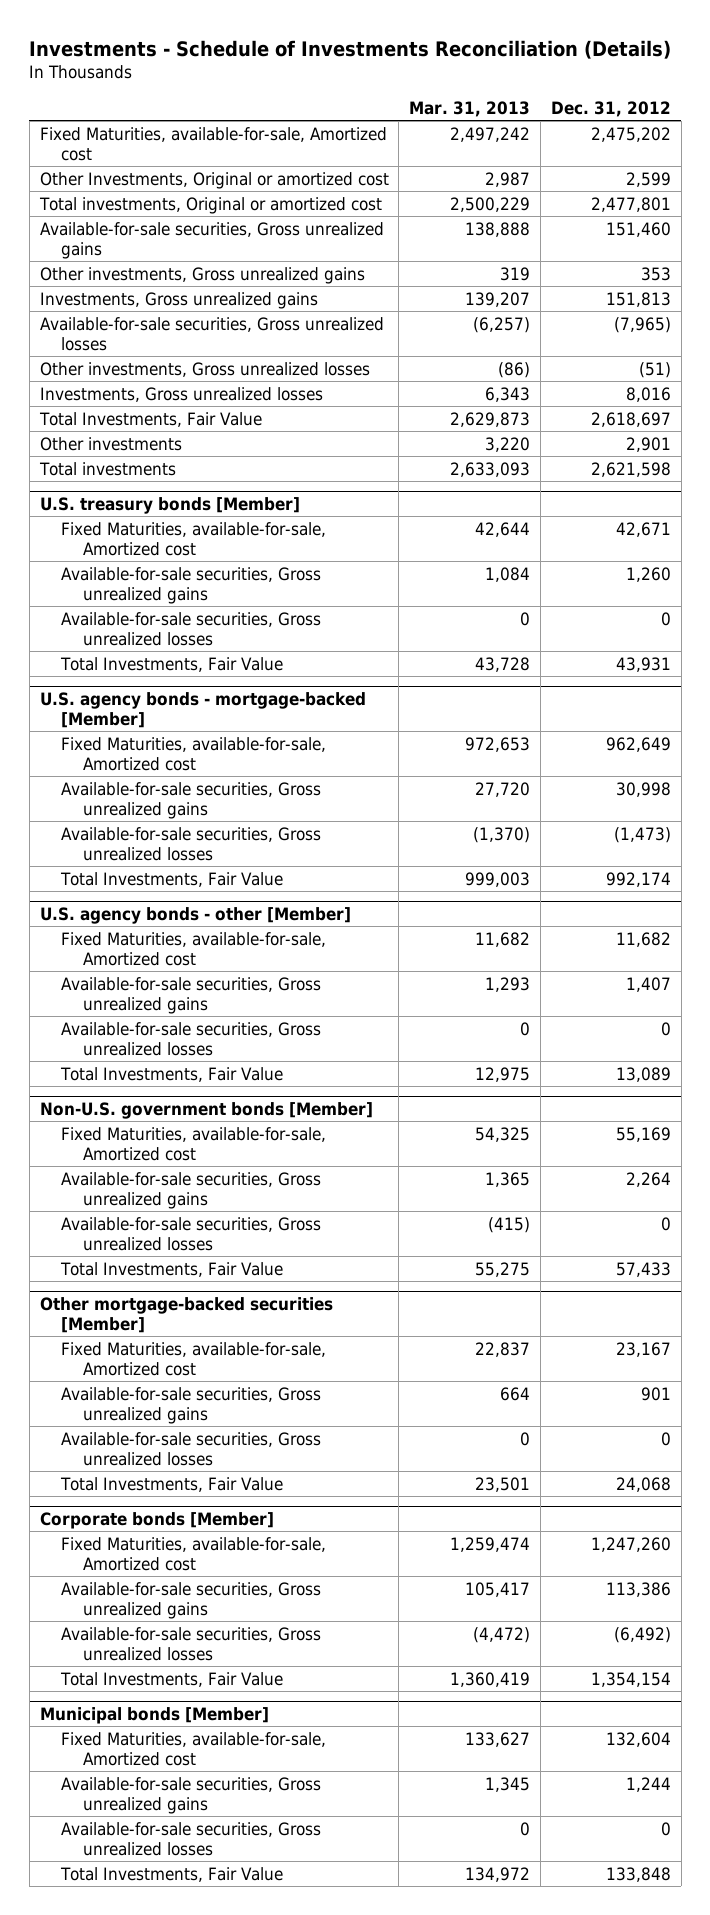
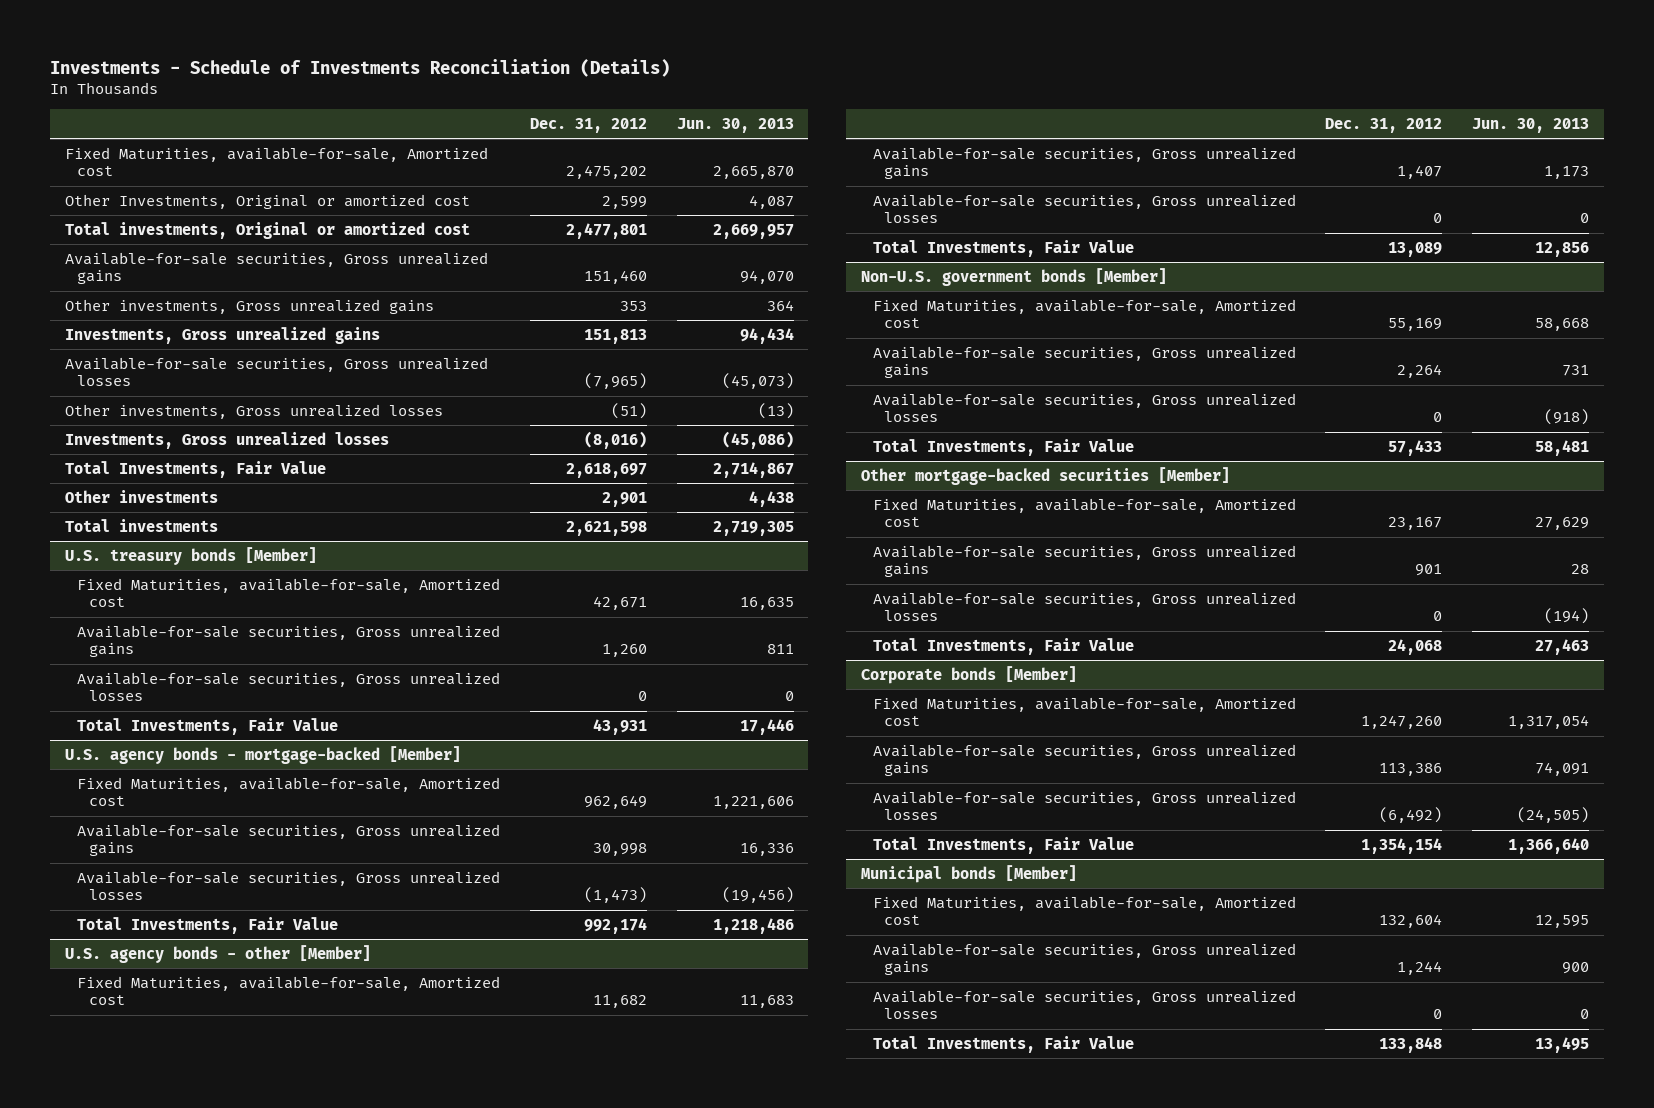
[409,100,531,117] Mar. 31, 2013 -> none
none -> [676,117,794,133] Jun. 30, 2013
[625,386,671,402] 8,016 -> [583,430,647,449] (8,016)

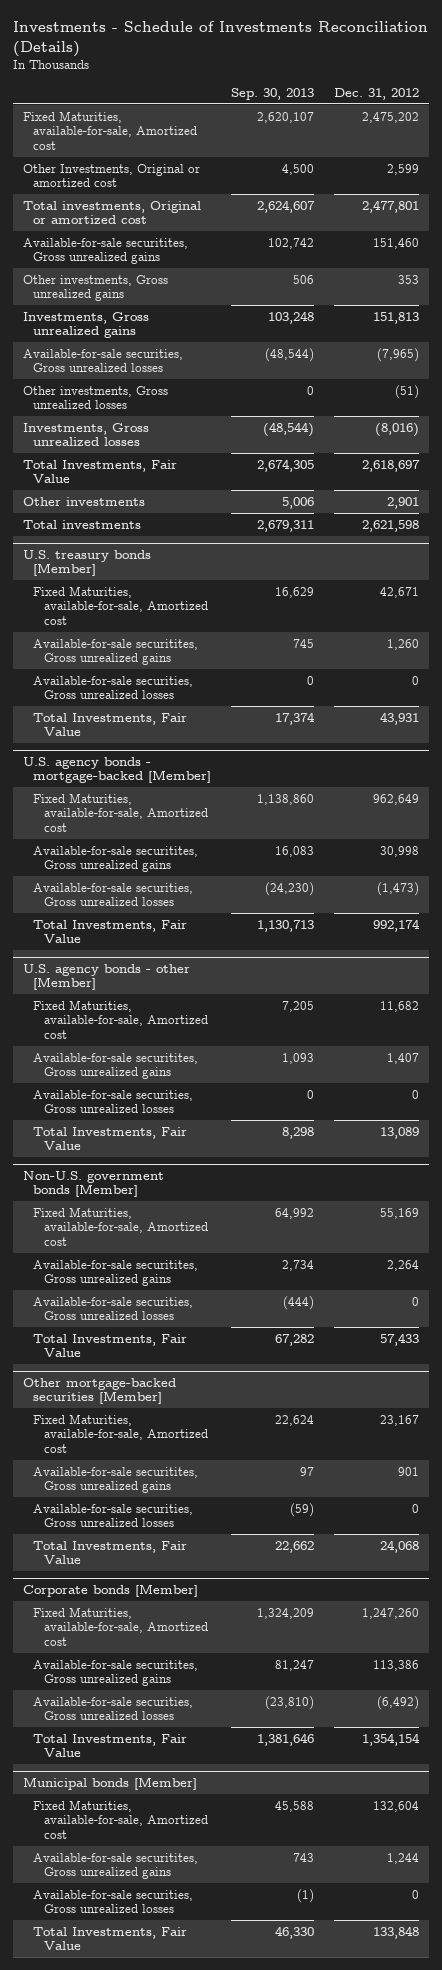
[676,117,794,133] Jun. 30, 2013 -> none
none -> [231,87,315,100] Sep. 30, 2013
[65,251,489,285] Available-for-sale securities, Gross unrealized gains -> [22,237,188,265] Available-for-sale securitites, Gross unrealized gains
[76,624,500,658] Available-for-sale securities, Gross unrealized gains -> [33,638,199,666] Available-for-sale securitites, Gross unrealized gains
[76,823,500,857] Available-for-sale securities, Gross unrealized gains -> [33,845,199,873] Available-for-sale securitites, Gross unrealized gains
[872,146,1296,180] Available-for-sale securities, Gross unrealized gains -> [33,1052,199,1080] Available-for-sale securitites, Gross unrealized gains
[872,345,1296,379] Available-for-sale securities, Gross unrealized gains -> [33,1259,199,1287] Available-for-sale securitites, Gross unrealized gains
[872,544,1296,578] Available-for-sale securities, Gross unrealized gains -> [33,1466,199,1494] Available-for-sale securitites, Gross unrealized gains
[872,743,1296,777] Available-for-sale securities, Gross unrealized gains -> [33,1659,199,1687] Available-for-sale securitites, Gross unrealized gains
[872,942,1296,976] Available-for-sale securities, Gross unrealized gains -> [33,1852,199,1880] Available-for-sale securitites, Gross unrealized gains

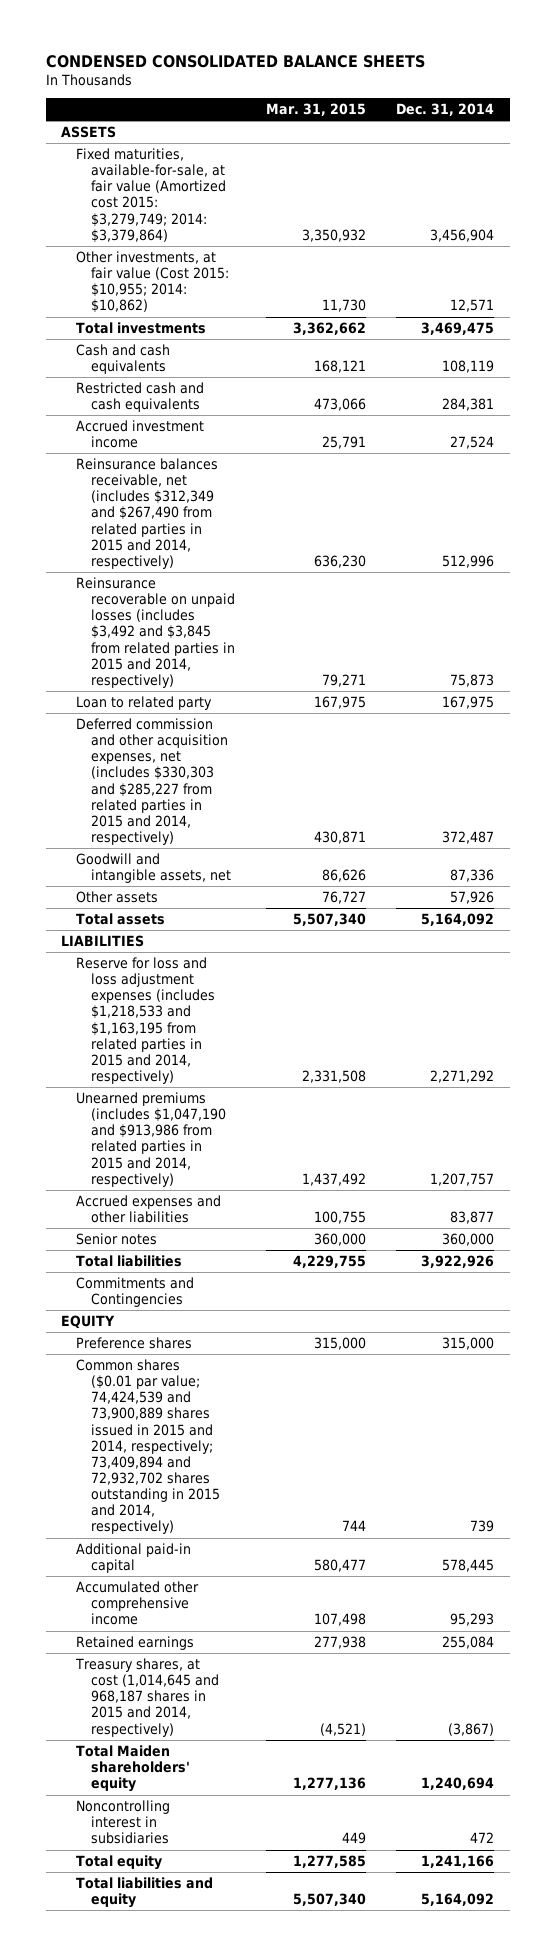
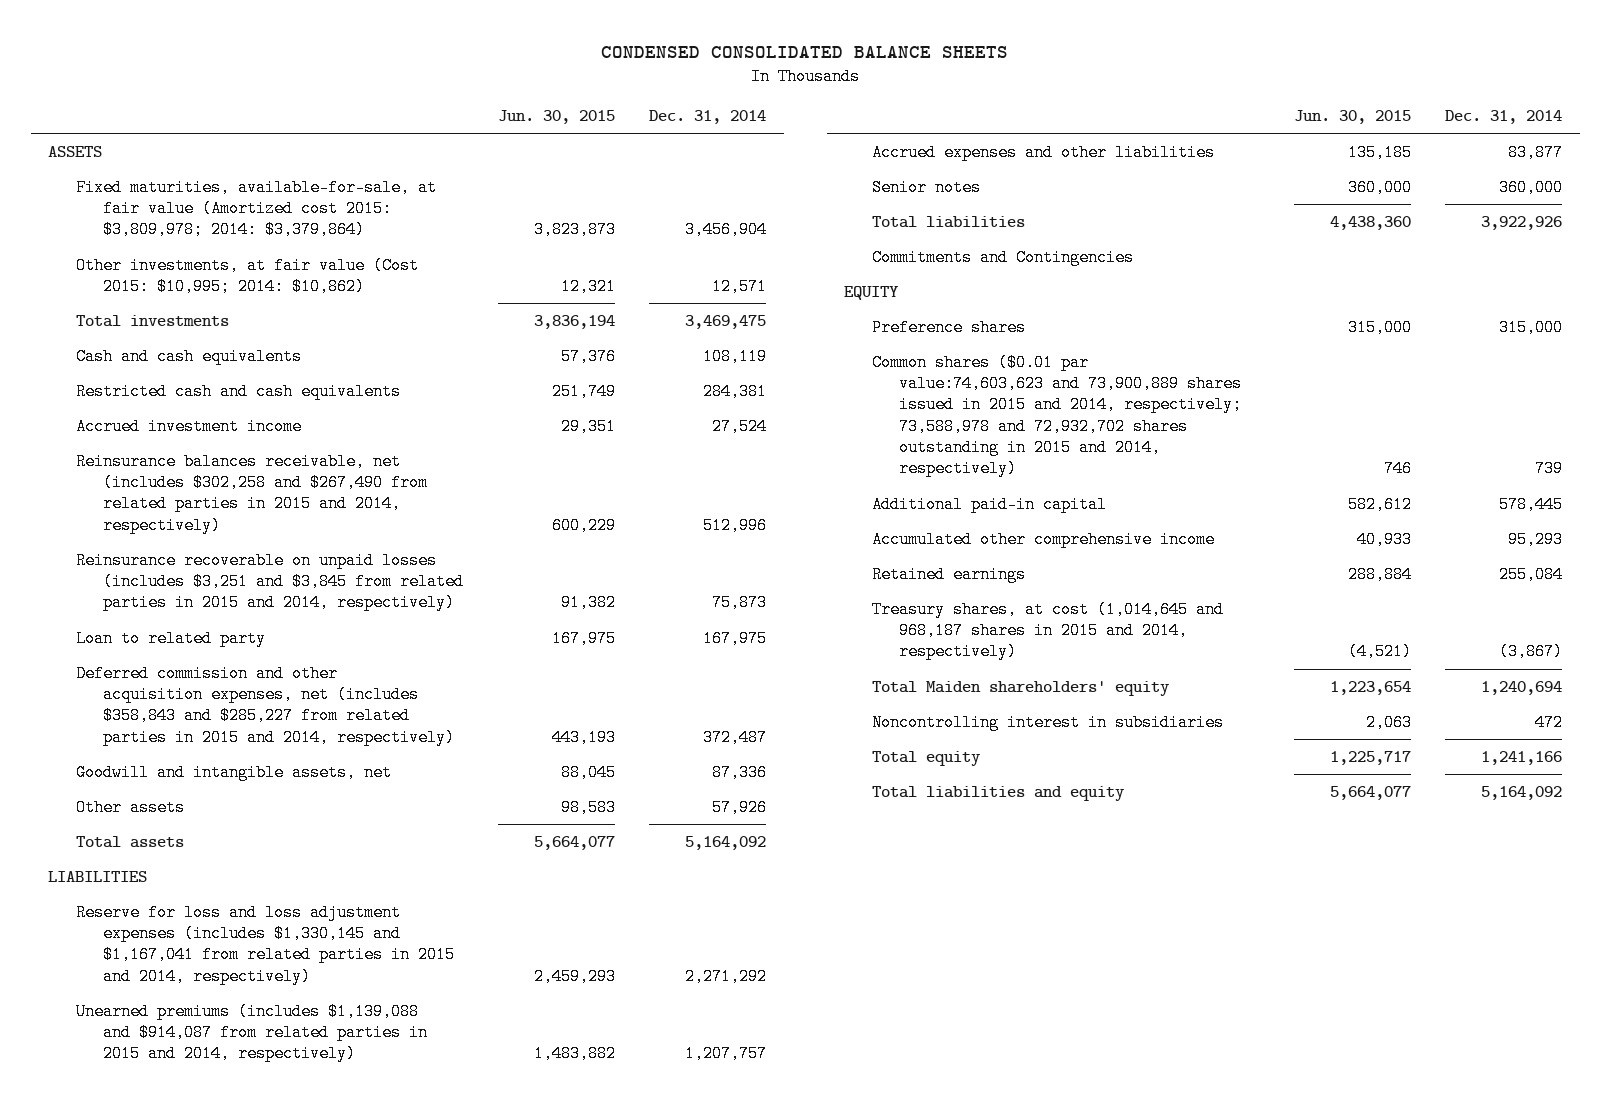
[265,103,366,117] Mar. 31, 2015 -> none
none -> [497,109,615,124] Jun. 30, 2015
[76,148,227,243] Fixed maturities, available-for-sale, at fair value (Amortized cost 2015: $3,279,749; 2014: $3,379,864) -> [75,178,437,239] Fixed maturities, available-for-sale, at fair value (Amortized cost 2015: $3,809,978; 2014: $3,379,864)
[76,251,230,314] Other investments, at fair value (Cost 2015: $10,955; 2014: $10,862) -> [75,256,419,296] Other investments, at fair value (Cost 2015: $10,995; 2014: $10,862)
[76,458,219,569] Reinsurance balances receivable, net (includes $312,349 and $267,490 from related parties in 2015 and 2014, respectively) -> [75,452,429,534] Reinsurance balances receivable, net (includes $302,258 and $267,490 from related parties in 2015 and 2014, respectively)
[76,577,236,688] Reinsurance recoverable on unpaid losses (includes $3,492 and $3,845 from related parties in 2015 and 2014, respectively) -> [75,551,465,612] Reinsurance recoverable on unpaid losses (includes $3,251 and $3,845 from related parties in 2015 and 2014, respectively)
[76,718,229,846] Deferred commission and other acquisition expenses, net (includes $330,303 and $285,227 from related parties in 2015 and 2014, respectively) -> [75,664,456,746] Deferred commission and other acquisition expenses, net (includes $358,843 and $285,227 from related parties in 2015 and 2014, respectively)
[76,957,216,1085] Reserve for loss and loss adjustment expenses (includes $1,218,533 and $1,163,195 from related parties in 2015 and 2014, respectively) -> [75,903,456,985] Reserve for loss and loss adjustment expenses (includes $1,330,145 and $1,167,041 from related parties in 2015 and 2014, respectively)
[76,1092,227,1187] Unearned premiums (includes $1,047,190 and $913,986 from related parties in 2015 and 2014, respectively) -> [75,1002,429,1063] Unearned premiums (includes $1,139,088 and $914,087 from related parties in 2015 and 2014, respectively)
[76,1359,221,1535] Common shares ($0.01 par value; 74,424,539 and 73,900,889 shares issued in 2015 and 2014, respectively; 73,409,894 and 72,932,702 shares outstanding in 2015 and 2014, respectively) -> [871,353,1243,478] Common shares ($0.01 par value:74,603,623 and 73,900,889 shares issued in 2015 and 2014, respectively; 73,588,978 and 72,932,702 shares outstanding in 2015 and 2014, respectively)

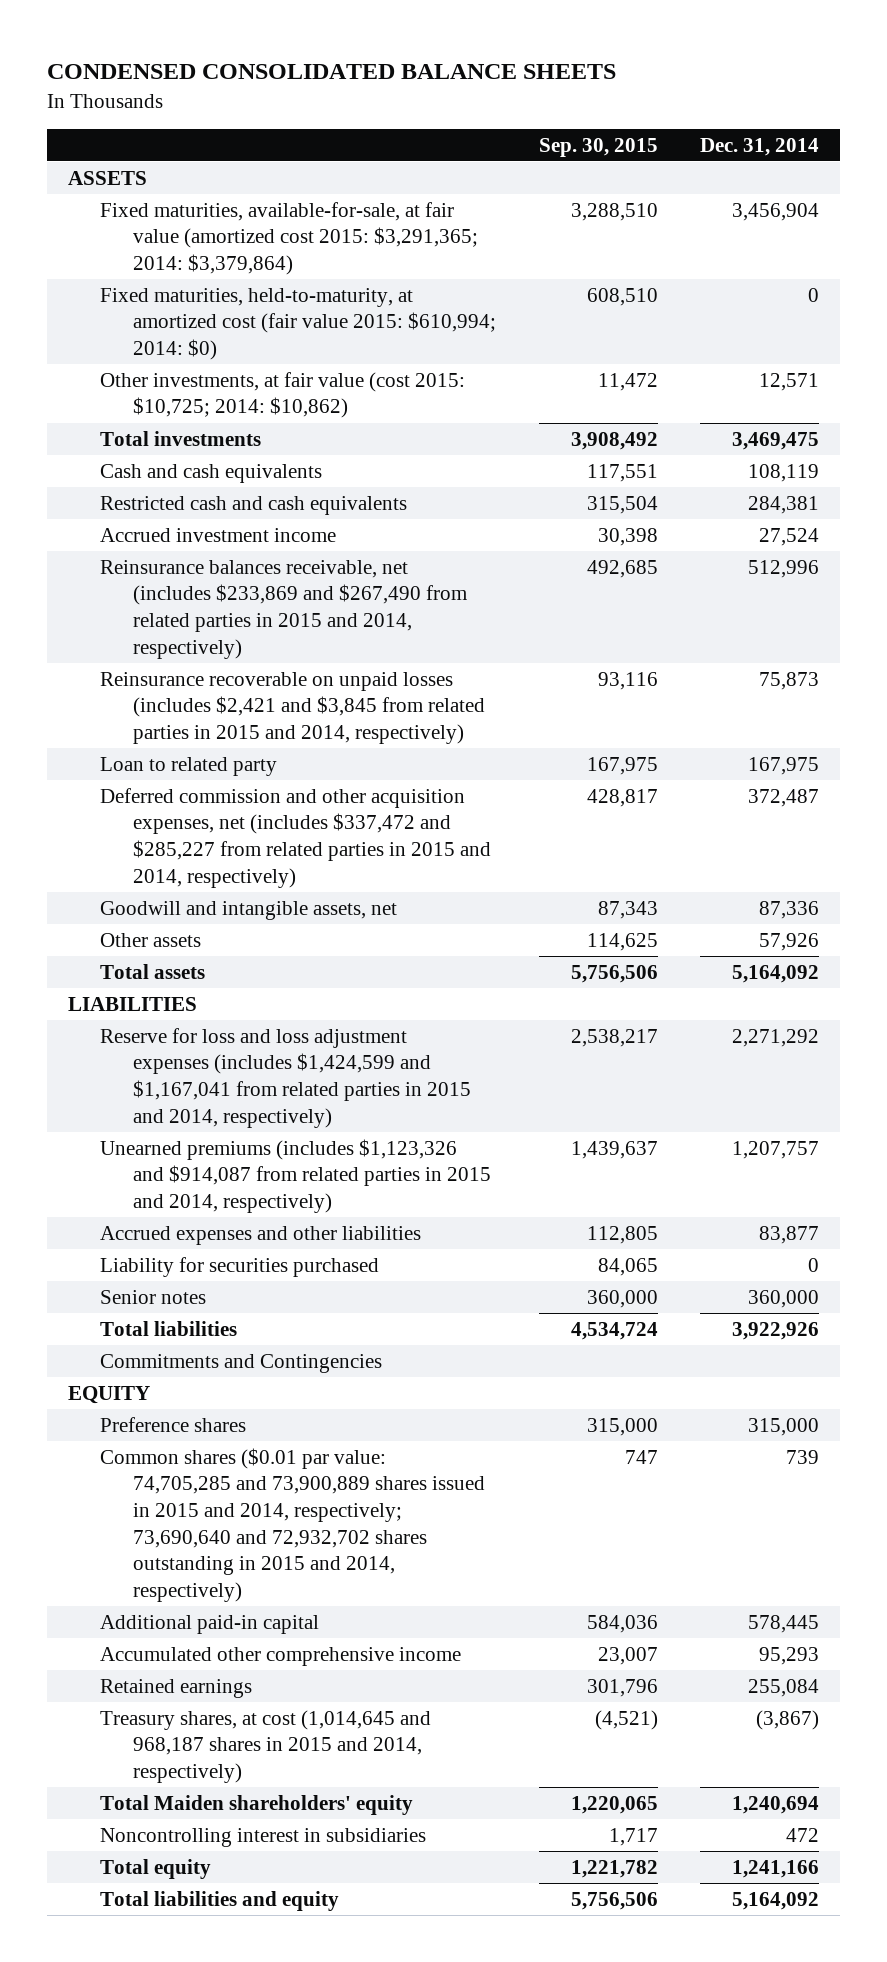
[497,109,615,124] Jun. 30, 2015 -> none
none -> [538,137,658,157] Sep. 30, 2015
[75,178,437,239] Fixed maturities, available-for-sale, at fair value (Amortized cost 2015: $3,809,978; 2014: $3,379,864) -> [100,201,478,276] Fixed maturities, available-for-sale, at fair value (amortized cost 2015: $3,291,365; 2014: $3,379,864)
none -> [100,287,496,361] Fixed maturities, held-to-maturity, at amortized cost (fair value 2015: $610,994; 2014: $0)
[75,256,419,296] Other investments, at fair value (Cost 2015: $10,995; 2014: $10,862) -> [100,371,466,419] Other investments, at fair value (cost 2015: $10,725; 2014: $10,862)
[75,452,429,534] Reinsurance balances receivable, net (includes $302,258 and $267,490 from related parties in 2015 and 2014, respectively) -> [100,559,467,659] Reinsurance balances receivable, net (includes $233,869 and $267,490 from related parties in 2015 and 2014, respectively)
[75,551,465,612] Reinsurance recoverable on unpaid losses (includes $3,251 and $3,845 from related parties in 2015 and 2014, respectively) -> [100,671,485,745] Reinsurance recoverable on unpaid losses (includes $2,421 and $3,845 from related parties in 2015 and 2014, respectively)
[75,664,456,746] Deferred commission and other acquisition expenses, net (includes $358,843 and $285,227 from related parties in 2015 and 2014, respectively) -> [100,787,491,888] Deferred commission and other acquisition expenses, net (includes $337,472 and $285,227 from related parties in 2015 and 2014, respectively)
[75,903,456,985] Reserve for loss and loss adjustment expenses (includes $1,330,145 and $1,167,041 from related parties in 2015 and 2014, respectively) -> [100,1027,471,1128] Reserve for loss and loss adjustment expenses (includes $1,424,599 and $1,167,041 from related parties in 2015 and 2014, respectively)
[75,1002,429,1063] Unearned premiums (includes $1,139,088 and $914,087 from related parties in 2015 and 2014, respectively) -> [100,1138,491,1214] Unearned premiums (includes $1,123,326 and $914,087 from related parties in 2015 and 2014, respectively)
none -> [100,1256,380,1277] Liability for securities purchased
[871,353,1243,478] Common shares ($0.01 par value:74,603,623 and 73,900,889 shares issued in 2015 and 2014, respectively; 73,588,978 and 72,932,702 shares outstanding in 2015 and 2014, respectively) -> [100,1447,485,1603] Common shares ($0.01 par value: 74,705,285 and 73,900,889 shares issued in 2015 and 2014, respectively; 73,690,640 and 72,932,702 shares outstanding in 2015 and 2014, respectively)

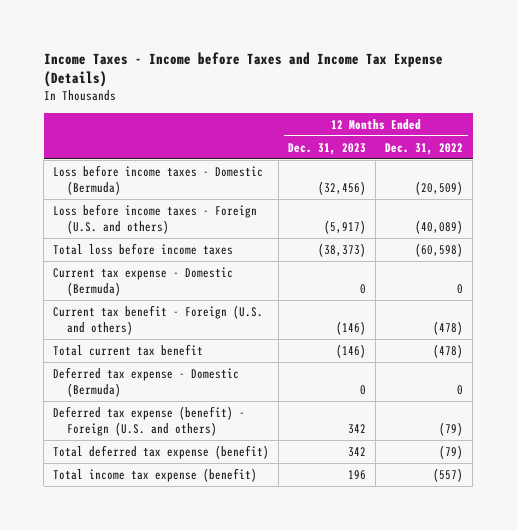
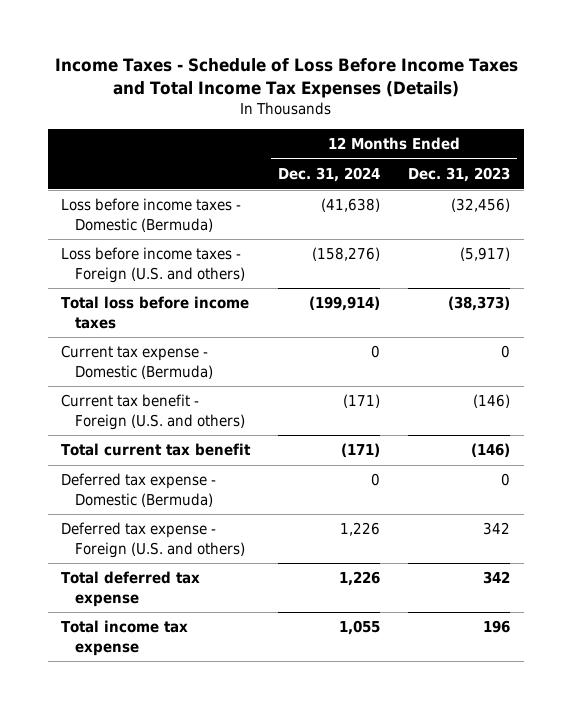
[43,51,443,88] Income Taxes - Income before Taxes and Income Tax Expense (Details) -> [54,57,518,98] Income Taxes - Schedule of Loss Before Income Taxes and Total Income Tax Expenses (Details)
[385,142,464,155] Dec. 31, 2022 -> none
none -> [278,167,381,183] Dec. 31, 2024
[53,405,246,436] Deferred tax expense (benefit) - Foreign (U.S. and others) -> [61,522,245,558] Deferred tax expense - Foreign (U.S. and others)
[53,444,270,459] Total deferred tax expense (benefit) -> [61,571,201,607] Total deferred tax expense
[53,467,258,482] Total income tax expense (benefit) -> [61,620,189,656] Total income tax expense

